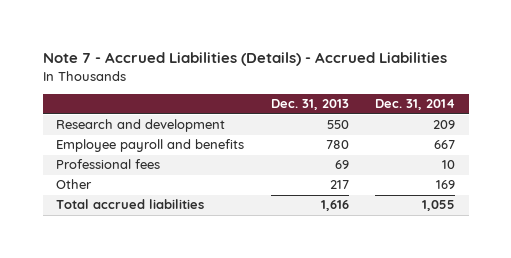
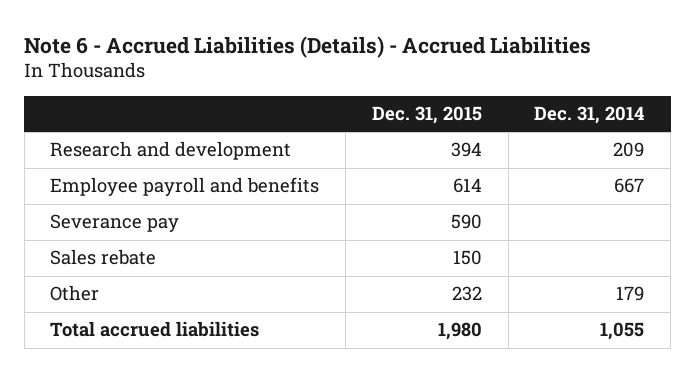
[42,51,447,66] Note 7 - Accrued Liabilities (Details) - Accrued Liabilities -> [24,35,592,58] Note 6 - Accrued Liabilities (Details) - Accrued Liabilities
[270,99,349,111] Dec. 31, 2013 -> none
none -> [371,106,482,125] Dec. 31, 2015
[55,159,160,170] Professional fees -> none
none -> [50,214,180,233] Severance pay
none -> [50,249,157,266] Sales rebate
[436,180,456,190] 169 -> [616,286,645,302] 179

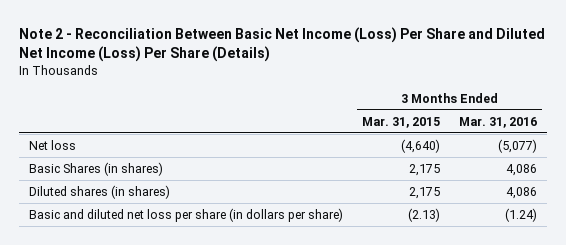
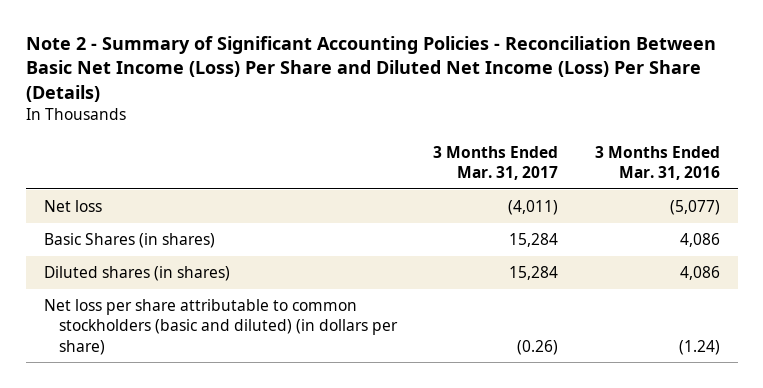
[19,26,546,62] Note 2 - Reconciliation Between Basic Net Income (Loss) Per Share and Diluted Net Income (Loss) Per Share (Details) -> [25,36,716,102] Note 2 - Summary of Significant Accounting Policies - Reconciliation Between Basic Net Income (Loss) Per Share and Diluted Net Income (Loss) Per Share (Details)
[362,116,441,128] Mar. 31, 2015 -> none
none -> [433,145,559,181] 3 Months Ended Mar. 31, 2017
[29,207,344,222] Basic and diluted net loss per share (in dollars per share) -> [43,298,399,355] Net loss per share attributable to common stockholders (basic and diluted) (in dollars per share)

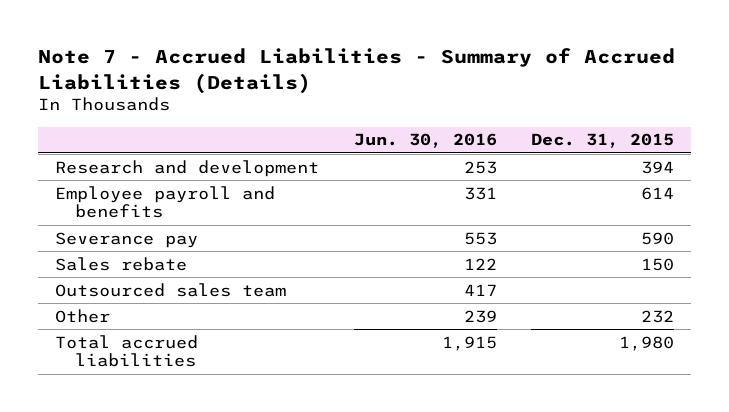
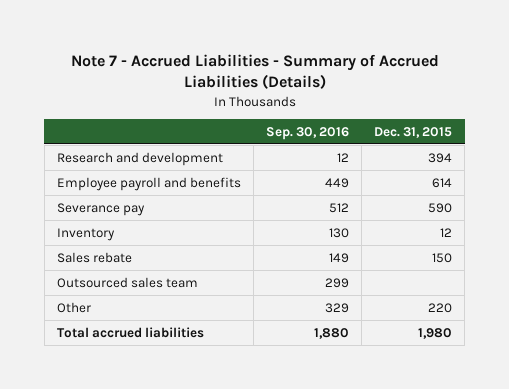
[353,133,497,149] Jun. 30, 2016 -> none
none -> [266,126,350,140] Sep. 30, 2016
none -> [56,227,115,241] Inventory
[641,309,675,323] 232 -> [428,302,453,313] 220

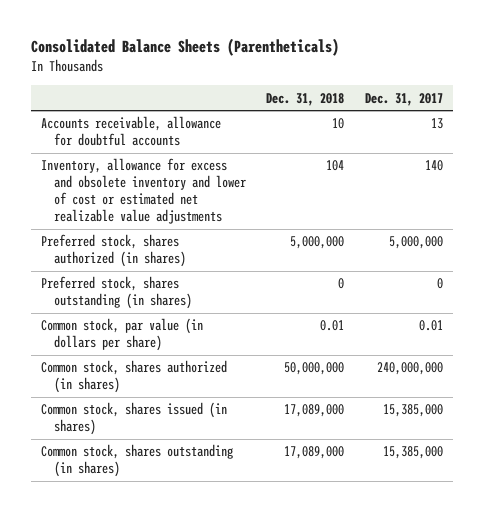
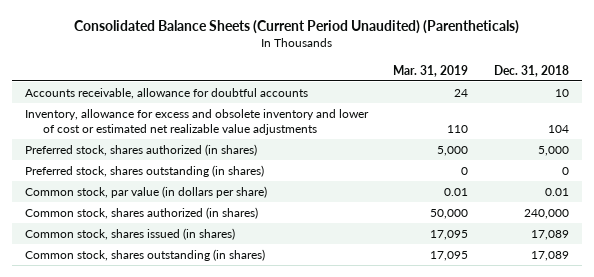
[30,38,339,57] Consolidated Balance Sheets (Parentheticals) -> [73,19,519,34] Consolidated Balance Sheets (Current Period Unaudited) (Parentheticals)
[364,92,443,106] Dec. 31, 2017 -> none
none -> [393,64,469,77] Mar. 31, 2019
[290,236,345,250] 5,000,000 -> [537,145,569,156] 5,000
[284,362,345,376] 50,000,000 -> [523,208,569,219] 240,000
[284,404,345,418] 17,089,000 -> [530,229,569,240] 17,089
[284,446,345,460] 17,089,000 -> [530,250,569,261] 17,089

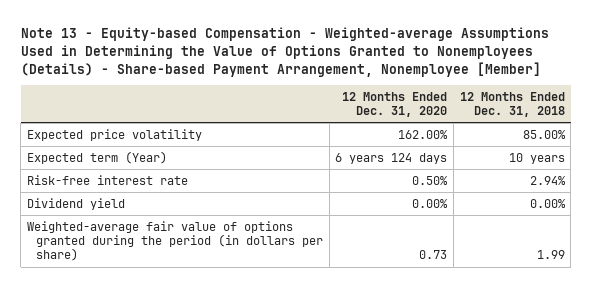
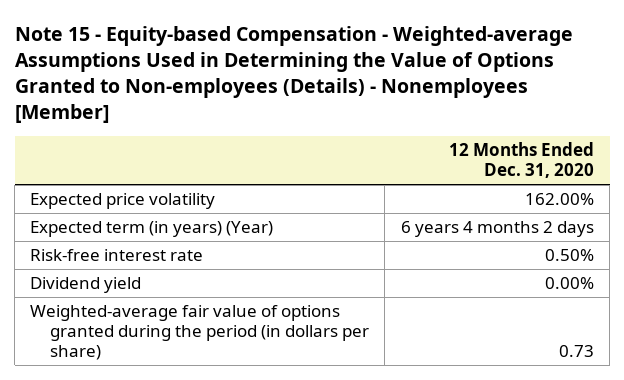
[20,27,549,77] Note 13 - Equity-based Compensation - Weighted-average Assumptions Used in Determining the Value of Options Granted to Nonemployees (Details) - Share-based Payment Arrangement, Nonemployee [Member] -> [14,25,573,124] Note 15 - Equity-based Compensation - Weighted-average Assumptions Used in Determining the Value of Options Granted to Non-employees (Details) - Nonemployees [Member]
[459,91,565,117] 12 Months Ended Dec. 31, 2018 -> none
[26,150,167,164] Expected term (Year) -> [30,221,274,238] Expected term (in years) (Year)
[335,152,448,164] 6 years 124 days -> [400,221,594,238] 6 years 4 months 2 days

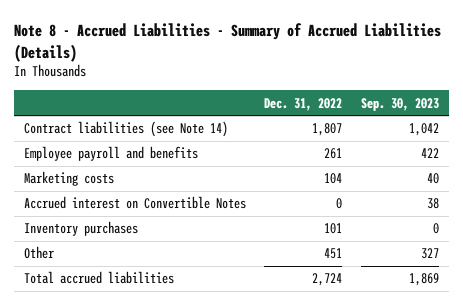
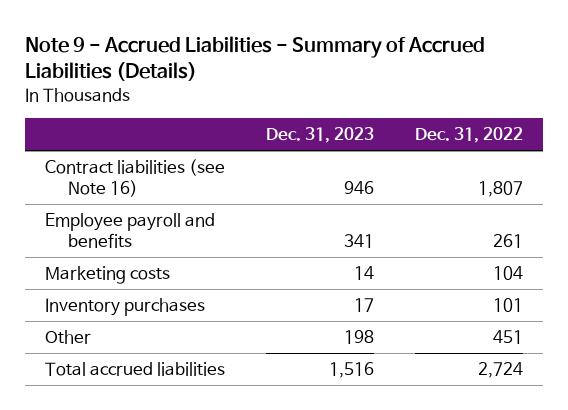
[14,22,442,62] Note 8 - Accrued Liabilities - Summary of Accrued Liabilities (Details) -> [25,35,486,82] Note 9 - Accrued Liabilities - Summary of Accrued Liabilities (Details)
[361,97,440,111] Sep. 30, 2023 -> none
none -> [265,127,374,144] Dec. 31, 2023
[23,121,228,138] Contract liabilities (see Note 14) -> [45,159,226,198] Contract liabilities (see Note 16)
[23,196,246,210] Accrued interest on Convertible Notes -> none

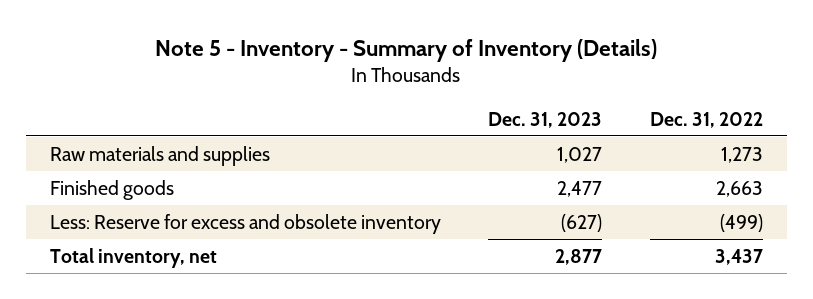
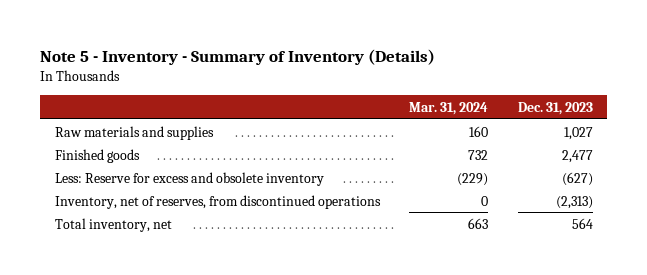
[650,111,764,128] Dec. 31, 2022 -> none
none -> [409,102,489,116] Mar. 31, 2024
none -> [54,194,381,209] Inventory, net of reserves, from discontinued operations
[555,248,603,265] 2,877 -> [571,217,593,229] 564

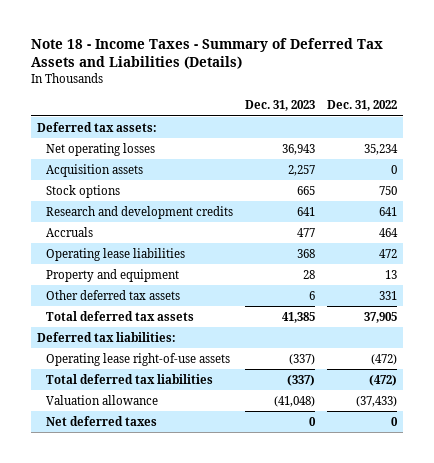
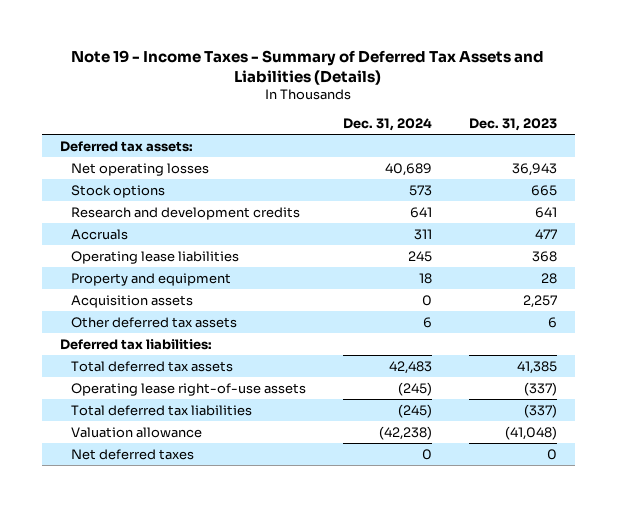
[31,38,384,70] Note 18 - Income Taxes - Summary of Deferred Tax Assets and Liabilities (Details) -> [71,49,545,85] Note 19 - Income Taxes - Summary of Deferred Tax Assets and Liabilities (Details)
[326,100,397,112] Dec. 31, 2022 -> none
none -> [342,117,432,131] Dec. 31, 2024
[45,163,143,177] Acquisition assets -> [71,294,194,308] Acquisition assets
[45,310,194,321] Total deferred tax assets -> [71,360,234,372] Total deferred tax assets

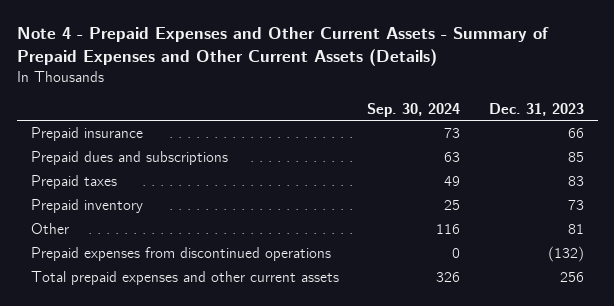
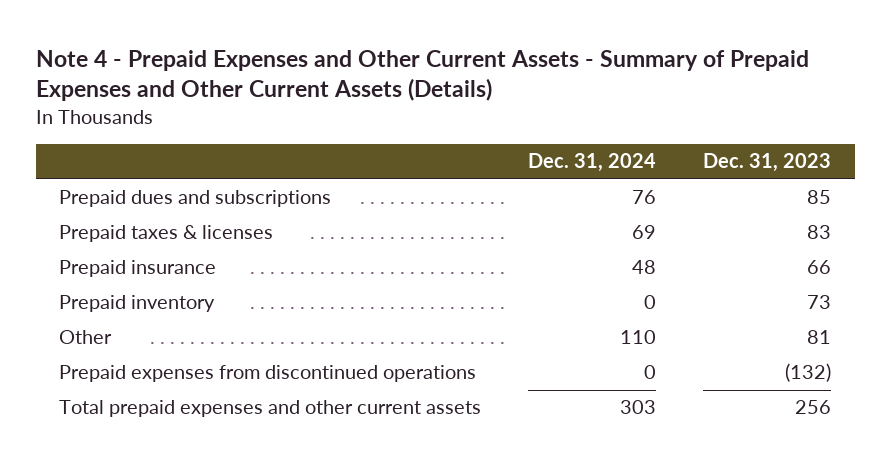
[367,102,461,117] Sep. 30, 2024 -> none
none -> [528,153,657,173] Dec. 31, 2024
[30,174,117,189] Prepaid taxes -> [59,225,274,243] Prepaid taxes & licenses
[30,126,143,141] Prepaid insurance -> [59,260,217,278] Prepaid insurance

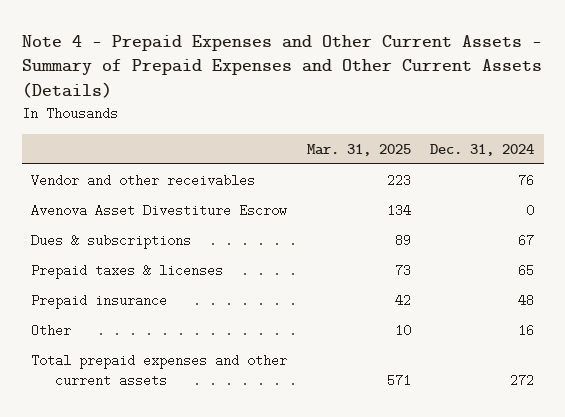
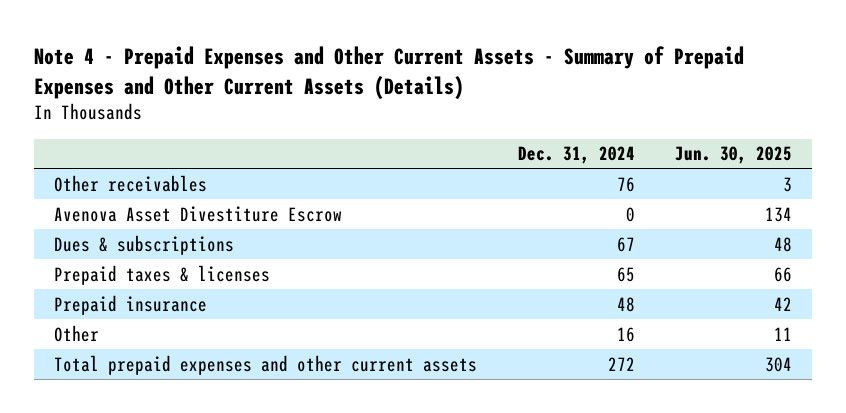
[306,143,411,156] Mar. 31, 2025 -> none
none -> [674,146,792,165] Jun. 30, 2025
[31,173,256,187] Vendor and other receivables -> [54,174,208,192] Other receivables

